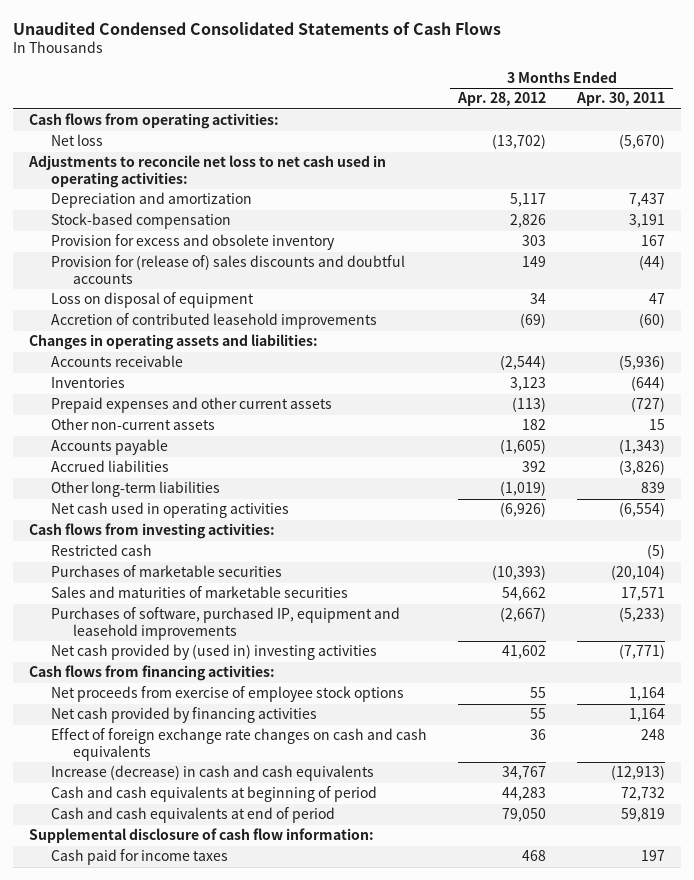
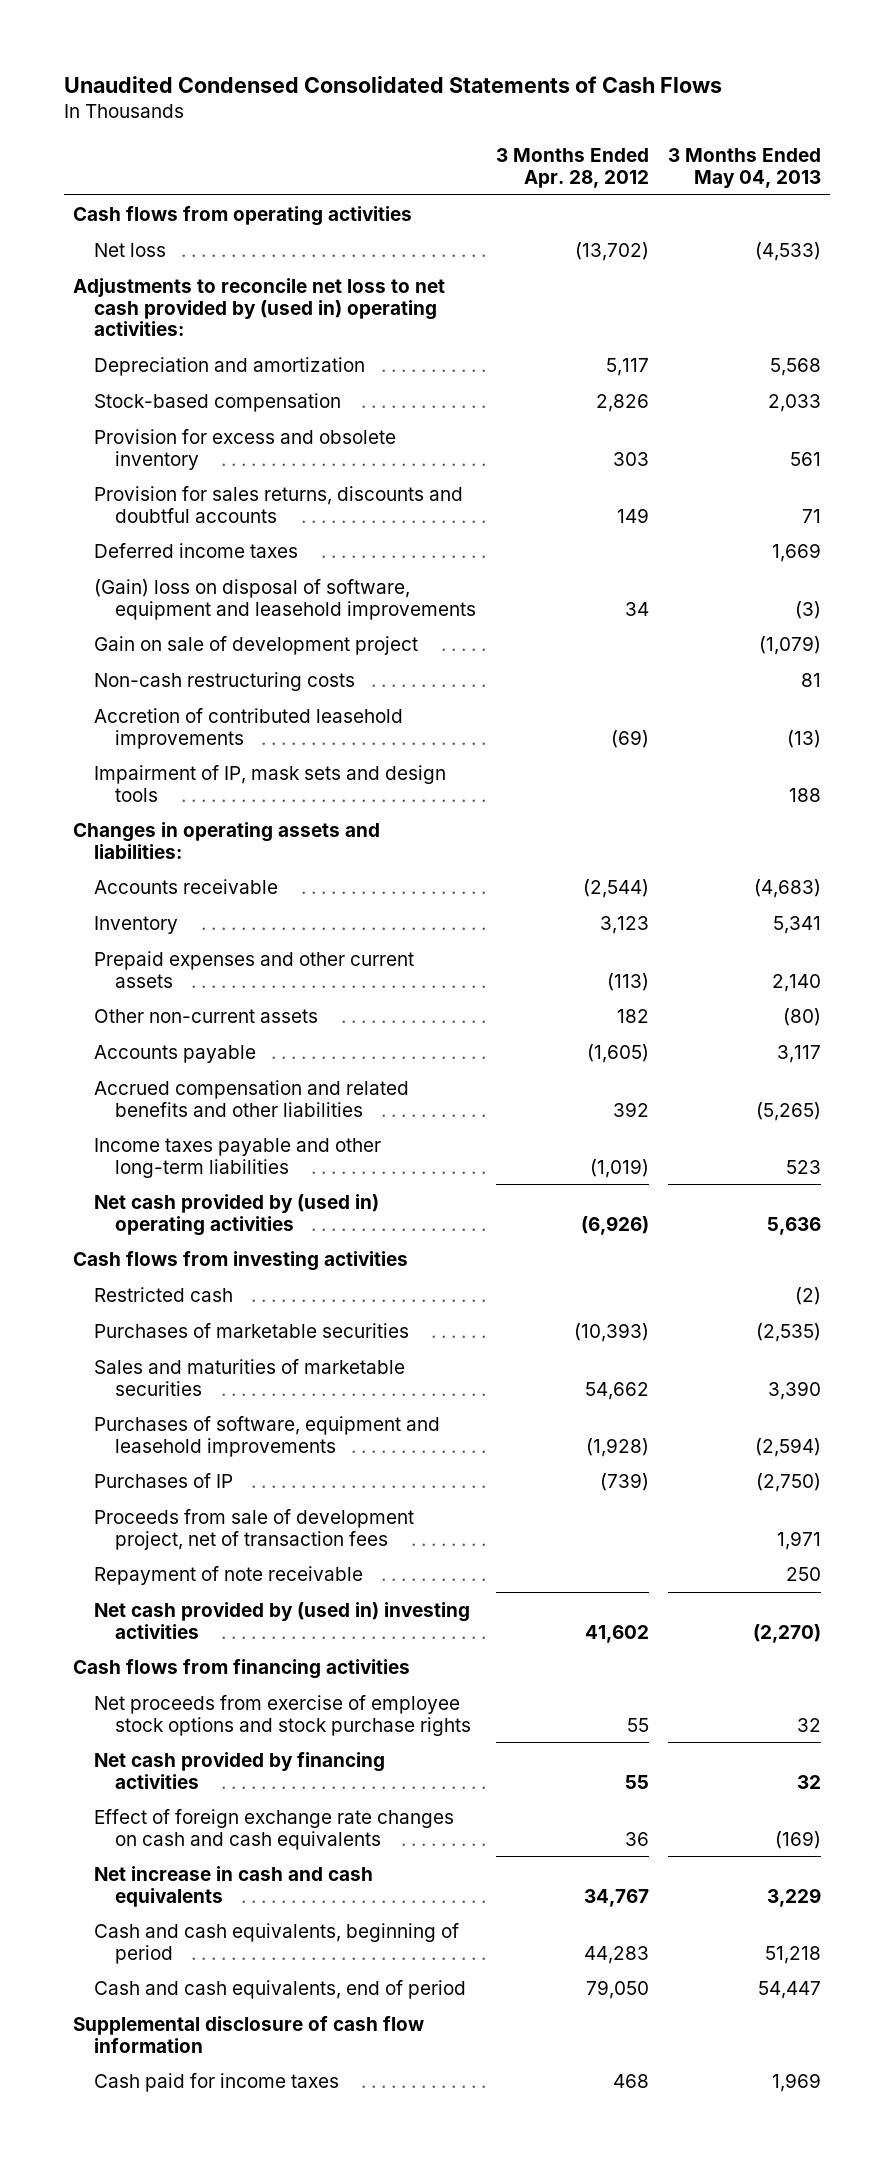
[576,92,666,107] Apr. 30, 2011 -> none
none -> [667,147,821,188] 3 Months Ended May 04, 2013
[28,113,279,130] Cash flows from operating activities: -> [73,205,413,226] Cash flows from operating activities
[27,155,386,188] Adjustments to reconcile net loss to net cash used in operating activities: -> [73,277,446,337] Adjustments to reconcile net loss to net cash provided by (used in) operating activities:
[50,255,405,284] Provision for (release of) sales discounts and doubtful accounts -> [94,485,464,523] Provision for sales returns, discounts and doubtful accounts
none -> [94,542,299,558] Deferred income taxes
[50,292,254,309] Loss on disposal of equipment -> [94,578,477,620] (Gain) loss on disposal of software, equipment and leasehold improvements
none -> [94,635,419,655] Gain on sale of development project
none -> [94,671,356,691] Non-cash restructuring costs
none -> [94,764,447,802] Impairment of IP, mask sets and design tools
[50,377,125,389] Inventories -> [94,915,179,934] Inventory
[50,460,169,473] Accrued liabilities -> [94,1079,410,1117] Accrued compensation and related benefits and other liabilities
[50,481,220,498] Other long-term liabilities -> [94,1137,382,1178] Income taxes payable and other long-term liabilities
[50,502,289,519] Net cash used in operating activities -> [94,1193,380,1236] Net cash provided by (used in) operating activities
[28,523,275,540] Cash flows from investing activities: -> [73,1250,409,1271] Cash flows from investing activities
[50,607,400,640] Purchases of software, purchased IP, equipment and leasehold improvements -> [94,1415,441,1457] Purchases of software, equipment and leasehold improvements
[499,607,546,623] (2,667) -> [585,1437,649,1457] (1,928)
none -> [94,1472,234,1488] Purchases of IP
none -> [94,1508,415,1550] Proceeds from sale of development project, net of transaction fees
none -> [94,1565,364,1585] Repayment of note receivable
[28,665,275,682] Cash flows from financing activities: -> [73,1658,411,1679] Cash flows from financing activities
[50,686,404,703] Net proceeds from exercise of employee stock options -> [94,1694,472,1736] Net proceeds from exercise of employee stock options and stock purchase rights
[50,765,374,782] Increase (decrease) in cash and cash equivalents -> [94,1865,374,1907] Net increase in cash and cash equivalents
[50,786,377,803] Cash and cash equivalents at beginning of period -> [94,1922,460,1964] Cash and cash equivalents, beginning of period
[50,807,335,824] Cash and cash equivalents at end of period -> [94,1979,467,1999] Cash and cash equivalents, end of period
[28,828,374,844] Supplemental disclosure of cash flow information: -> [73,2015,425,2053] Supplemental disclosure of cash flow information

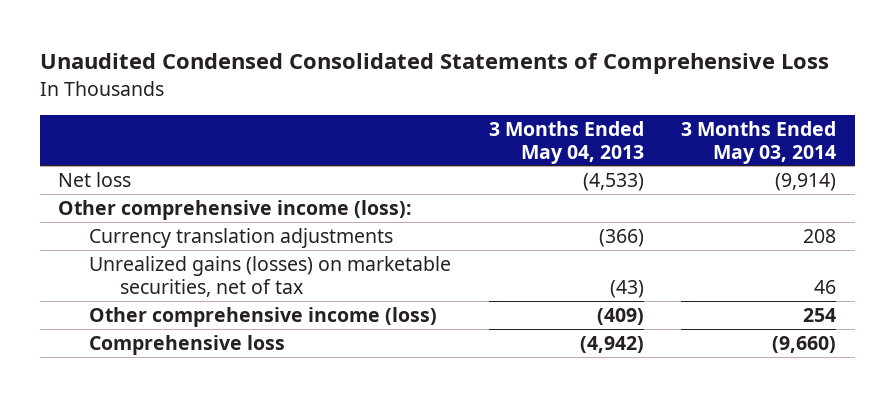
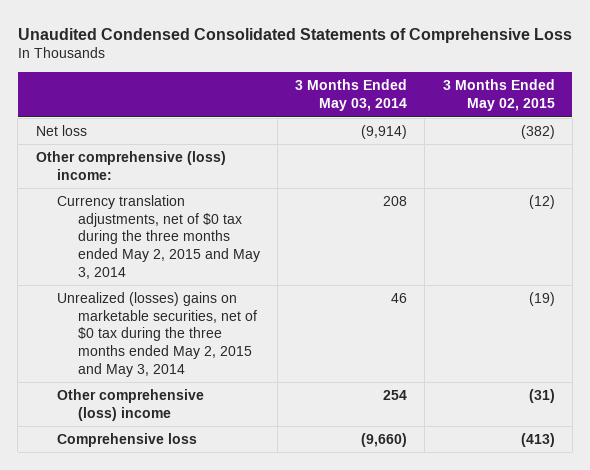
[488,120,644,164] 3 Months Ended May 04, 2013 -> none
none -> [442,79,555,112] 3 Months Ended May 02, 2015
[58,199,413,220] Other comprehensive income (loss): -> [35,151,226,180] Other comprehensive (loss) income:
[89,227,394,248] Currency translation adjustments -> [56,195,260,279] Currency translation adjustments, net of $0 tax during the three months ended May 2, 2015 and May 3, 2014
[89,255,452,297] Unrealized gains (losses) on marketable securities, net of tax -> [56,292,257,377] Unrealized (losses) gains on marketable securities, net of $0 tax during the three months ended May 2, 2015 and May 3, 2014
[89,306,438,327] Other comprehensive income (loss) -> [56,389,204,421] Other comprehensive (loss) income

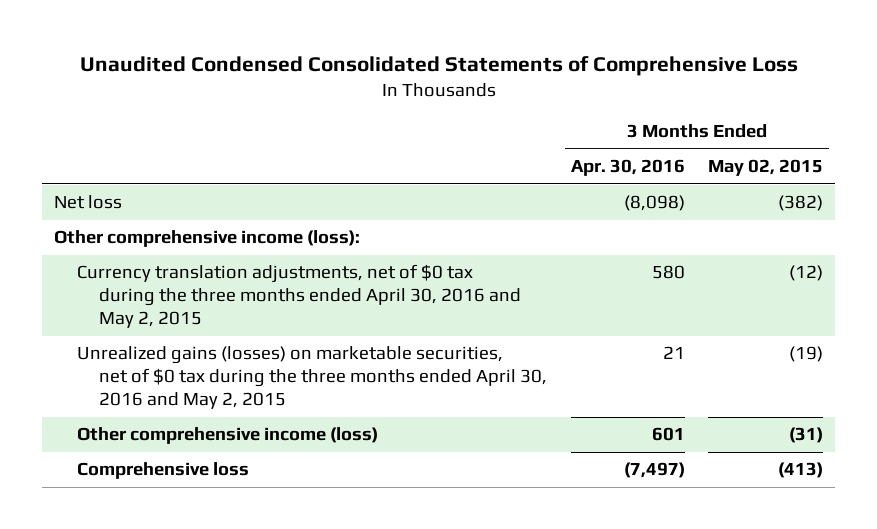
[295,79,408,112] 3 Months Ended May 03, 2014 -> none
none -> [570,159,685,177] Apr. 30, 2016
[35,151,226,180] Other comprehensive (loss) income: -> [53,230,360,248] Other comprehensive income (loss):
[56,195,260,279] Currency translation adjustments, net of $0 tax during the three months ended May 2, 2015 and May 3, 2014 -> [76,264,522,329] Currency translation adjustments, net of $0 tax during the three months ended April 30, 2016 and May 2, 2015
[56,292,257,377] Unrealized (losses) gains on marketable securities, net of $0 tax during the three months ended May 2, 2015 and May 3, 2014 -> [76,346,548,410] Unrealized gains (losses) on marketable securities, net of $0 tax during the three months ended April 30, 2016 and May 2, 2015
[56,389,204,421] Other comprehensive (loss) income -> [76,427,378,445] Other comprehensive income (loss)

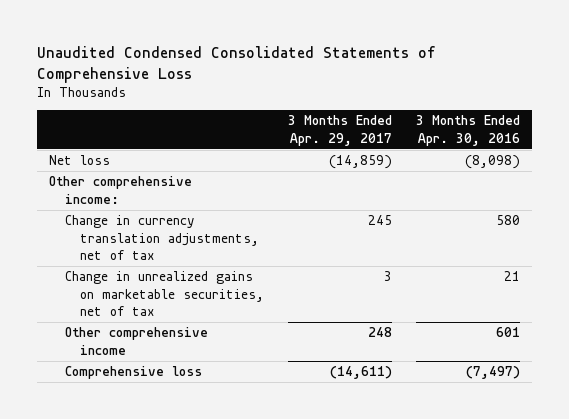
[708,159,824,177] May 02, 2015 -> none
none -> [288,115,393,146] 3 Months Ended Apr. 29, 2017
[53,230,360,248] Other comprehensive income (loss): -> [48,176,192,204] Other comprehensive income:
[76,264,522,329] Currency translation adjustments, net of $0 tax during the three months ended April 30, 2016 and May 2, 2015 -> [64,215,260,260] Change in currency translation adjustments, net of tax
[76,346,548,410] Unrealized gains (losses) on marketable securities, net of $0 tax during the three months ended April 30, 2016 and May 2, 2015 -> [64,271,265,316] Change in unrealized gains on marketable securities, net of tax
[76,427,378,445] Other comprehensive income (loss) -> [64,327,208,355] Other comprehensive income

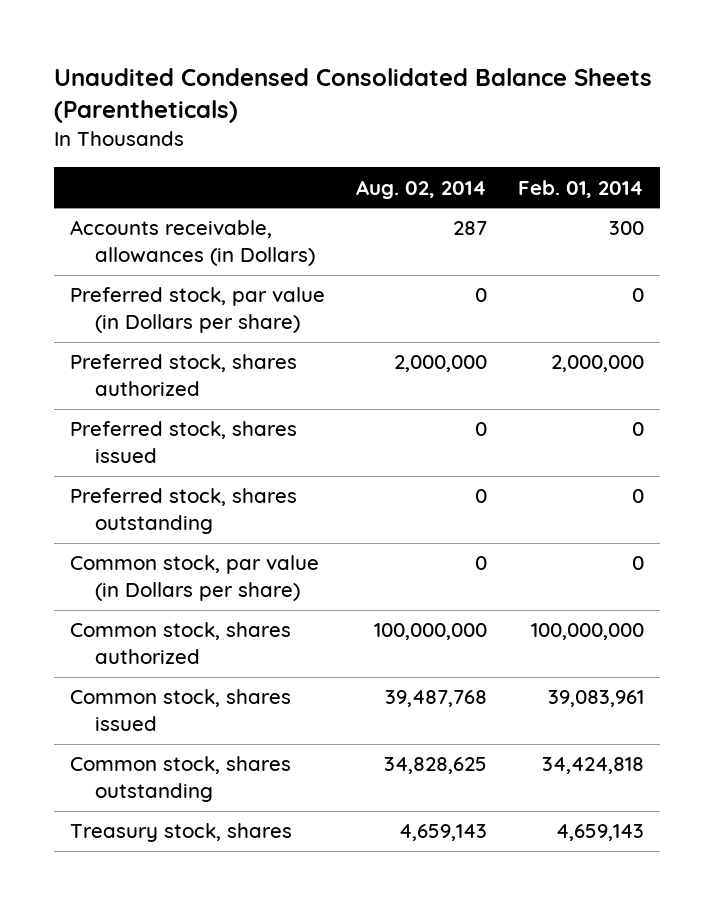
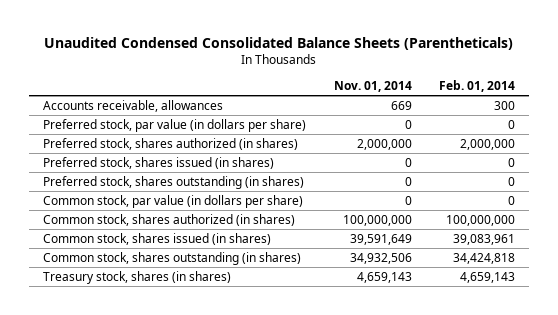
[356,179,488,199] Aug. 02, 2014 -> none
none -> [333,81,412,93] Nov. 01, 2014
[69,220,316,266] Accounts receivable, allowances (in Dollars) -> [43,99,224,112] Accounts receivable, allowances
[69,287,325,333] Preferred stock, par value (in Dollars per share) -> [43,118,307,132] Preferred stock, par value (in dollars per share)
[69,354,297,396] Preferred stock, shares authorized -> [43,137,299,150] Preferred stock, shares authorized (in shares)
[69,421,297,463] Preferred stock, shares issued -> [43,156,275,169] Preferred stock, shares issued (in shares)
[69,488,297,534] Preferred stock, shares outstanding -> [43,175,305,189] Preferred stock, shares outstanding (in shares)
[69,555,319,601] Common stock, par value (in Dollars per share) -> [43,194,304,208] Common stock, par value (in dollars per share)
[69,622,291,664] Common stock, shares authorized -> [43,213,296,226] Common stock, shares authorized (in shares)
[69,689,291,731] Common stock, shares issued -> [43,232,272,245] Common stock, shares issued (in shares)
[69,756,291,802] Common stock, shares outstanding -> [43,251,302,265] Common stock, shares outstanding (in shares)
[69,823,292,843] Treasury stock, shares -> [43,270,232,284] Treasury stock, shares (in shares)

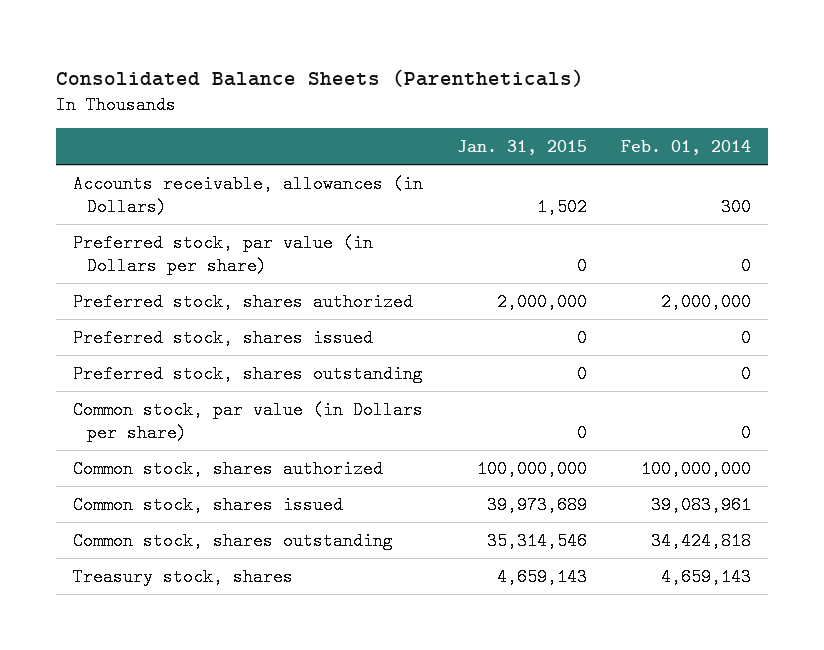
[44,36,514,50] Unaudited Condensed Consolidated Balance Sheets (Parentheticals) -> [55,68,584,87] Consolidated Balance Sheets (Parentheticals)
[333,81,412,93] Nov. 01, 2014 -> none
none -> [457,140,588,156] Jan. 31, 2015
[43,99,224,112] Accounts receivable, allowances -> [72,174,423,217] Accounts receivable, allowances (in Dollars)
[43,118,307,132] Preferred stock, par value (in dollars per share) -> [72,233,373,276] Preferred stock, par value (in Dollars per share)
[43,137,299,150] Preferred stock, shares authorized (in shares) -> [72,292,413,311] Preferred stock, shares authorized
[43,156,275,169] Preferred stock, shares issued (in shares) -> [72,328,373,347] Preferred stock, shares issued
[43,175,305,189] Preferred stock, shares outstanding (in shares) -> [72,364,423,383] Preferred stock, shares outstanding
[43,194,304,208] Common stock, par value (in dollars per share) -> [72,400,423,443] Common stock, par value (in Dollars per share)
[43,213,296,226] Common stock, shares authorized (in shares) -> [72,459,383,478] Common stock, shares authorized
[43,232,272,245] Common stock, shares issued (in shares) -> [72,495,343,514] Common stock, shares issued
[43,251,302,265] Common stock, shares outstanding (in shares) -> [72,531,393,550] Common stock, shares outstanding
[43,270,232,284] Treasury stock, shares (in shares) -> [72,567,293,586] Treasury stock, shares

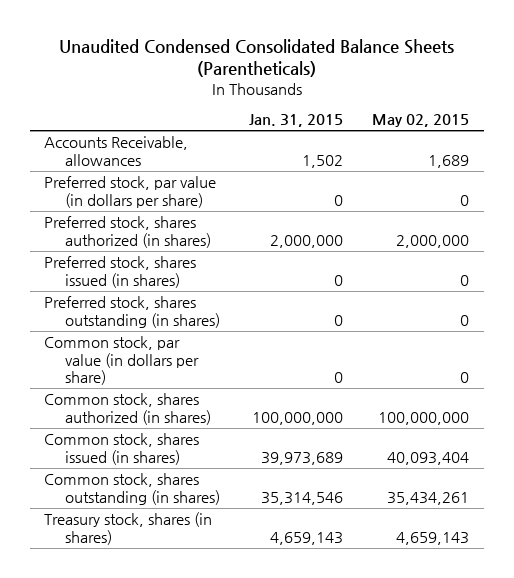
[55,68,584,87] Consolidated Balance Sheets (Parentheticals) -> [58,39,454,78] Unaudited Condensed Consolidated Balance Sheets (Parentheticals)
[621,140,752,156] Feb. 01, 2014 -> none
none -> [372,114,470,128] May 02, 2015
[72,174,423,217] Accounts receivable, allowances (in Dollars) -> [44,136,189,166] Accounts Receivable, allowances
[72,233,373,276] Preferred stock, par value (in Dollars per share) -> [44,176,217,208] Preferred stock, par value (in dollars per share)
[72,292,413,311] Preferred stock, shares authorized -> [44,216,211,248] Preferred stock, shares authorized (in shares)
[72,328,373,347] Preferred stock, shares issued -> [44,256,197,288] Preferred stock, shares issued (in shares)
[72,364,423,383] Preferred stock, shares outstanding -> [44,296,220,328] Preferred stock, shares outstanding (in shares)
[72,400,423,443] Common stock, par value (in Dollars per share) -> [44,336,199,386] Common stock, par value (in dollars per share)
[72,459,383,478] Common stock, shares authorized -> [44,393,211,425] Common stock, shares authorized (in shares)
[72,495,343,514] Common stock, shares issued -> [44,433,200,465] Common stock, shares issued (in shares)
[72,531,393,550] Common stock, shares outstanding -> [44,473,220,505] Common stock, shares outstanding (in shares)
[72,567,293,586] Treasury stock, shares -> [44,512,213,545] Treasury stock, shares (in shares)

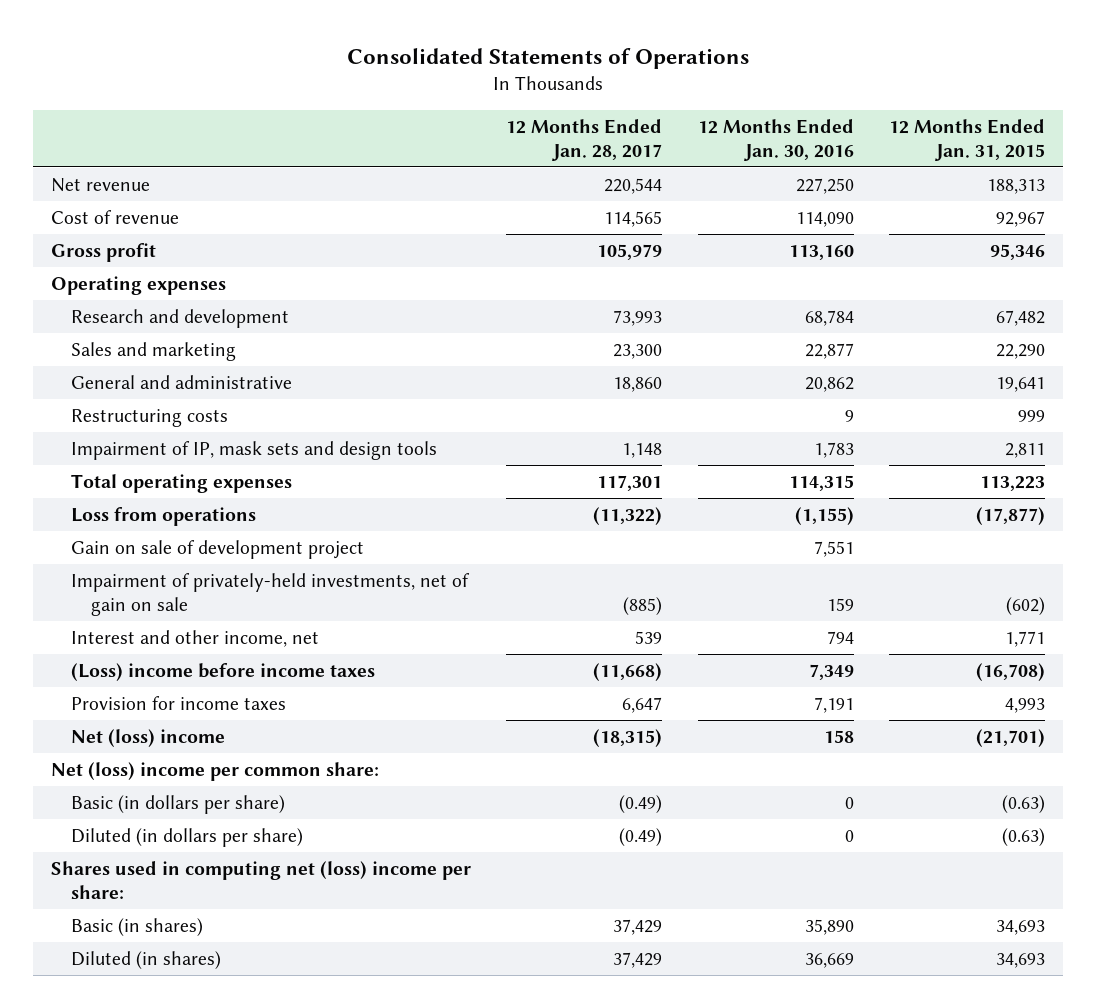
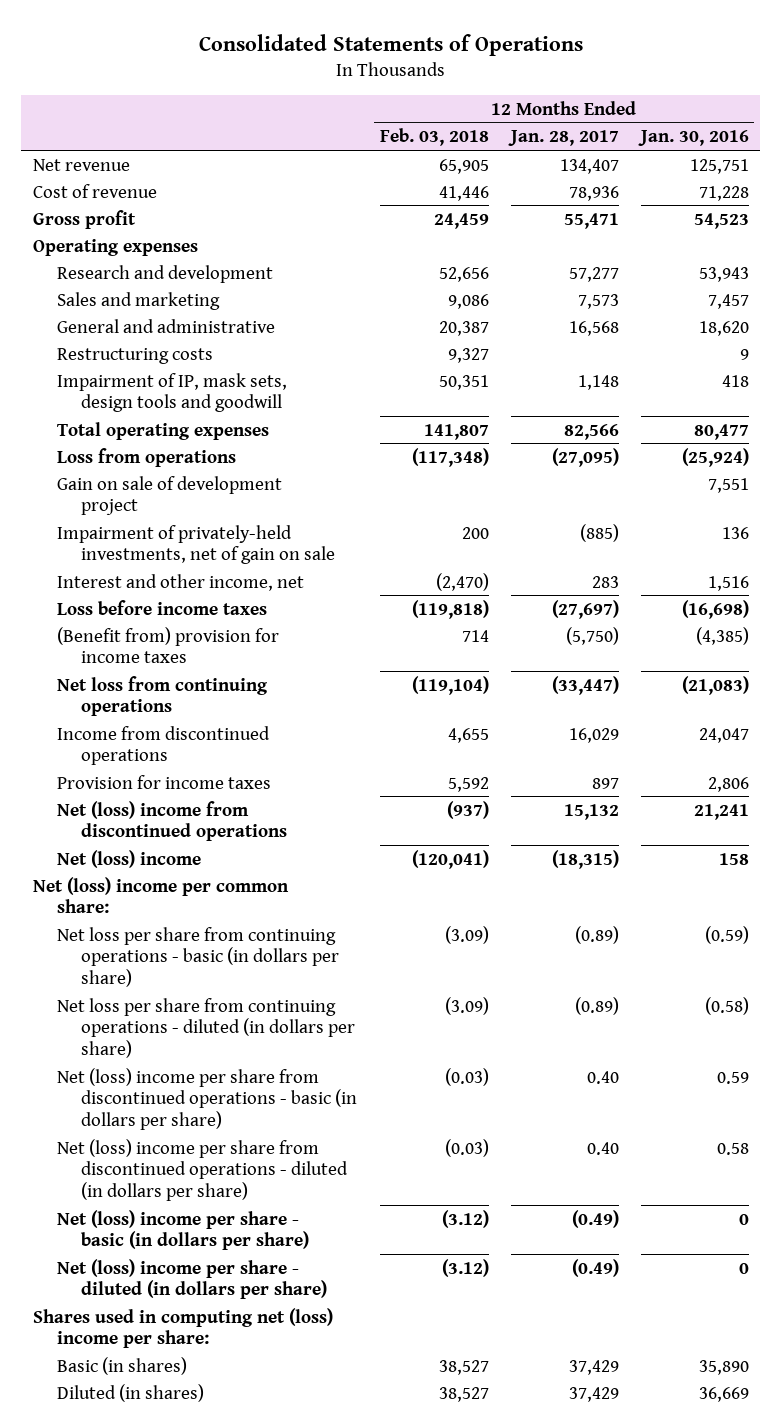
[888,118,1045,162] 12 Months Ended Jan. 31, 2015 -> none
none -> [379,128,489,147] Feb. 03, 2018
[604,177,663,194] 220,544 -> [559,158,619,174] 134,407
[795,177,854,194] 227,250 -> [689,158,749,174] 125,751
[604,210,663,227] 114,565 -> [568,185,619,201] 78,936
[795,211,854,227] 114,090 -> [698,185,749,201] 71,228
[597,243,663,260] 105,979 -> [563,212,619,229] 55,471
[788,244,854,260] 113,160 -> [693,212,749,229] 54,523
[613,309,663,326] 73,993 -> [568,266,619,282] 57,277
[804,309,854,326] 68,784 -> [698,266,749,282] 53,943
[613,343,663,359] 23,300 -> [577,293,619,309] 7,573
[804,342,854,359] 22,877 -> [707,293,749,309] 7,457
[613,376,663,392] 18,860 -> [568,320,619,336] 16,568
[804,376,854,392] 20,862 -> [698,320,749,336] 18,620
[70,440,437,460] Impairment of IP, mask sets and design tools -> [57,372,288,413] Impairment of IP, mask sets, design tools and goodwill
[813,441,854,458] 1,783 -> [721,374,749,387] 418
[597,474,663,491] 117,301 -> [563,423,619,440] 82,566
[788,474,854,491] 114,315 -> [693,423,749,440] 80,477
[593,506,663,525] (11,322) -> [551,447,619,467] (27,095)
[794,506,854,525] (1,155) -> [681,447,749,467] (25,924)
[826,597,854,611] 159 -> [721,526,749,539] 136
[635,630,663,644] 539 -> [591,575,619,588] 283
[826,630,854,644] 794 -> [707,575,749,591] 1,516
[70,662,375,681] (Loss) income before income taxes -> [57,599,268,615] Loss before income taxes
[593,662,663,681] (11,668) -> [551,599,619,619] (27,697)
[808,663,854,680] 7,349 -> [681,599,749,619] (16,698)
none -> [57,626,280,664] (Benefit from) provision for income taxes
none -> [57,675,269,717] Net loss from continuing operations
none -> [57,725,271,766] Income from discontinued operations
[622,696,663,713] 6,647 -> [591,777,619,789] 897
[813,696,854,713] 7,191 -> [707,776,749,792] 2,806
none -> [57,800,288,842] Net (loss) income from discontinued operations
none -> [57,926,340,988] Net loss per share from continuing operations - basic (in dollars per share)
none -> [57,997,356,1059] Net loss per share from continuing operations - diluted (in dollars per share)
none -> [57,1067,358,1131] Net (loss) income per share from discontinued operations - basic (in dollars per share)
none -> [57,1138,349,1202] Net (loss) income per share from discontinued operations - diluted (in dollars per share)
[70,794,285,814] Basic (in dollars per share) -> [57,1209,310,1251] Net (loss) income per share - basic (in dollars per share)
[70,827,303,847] Diluted (in dollars per share) -> [57,1258,328,1300] Net (loss) income per share - diluted (in dollars per share)

